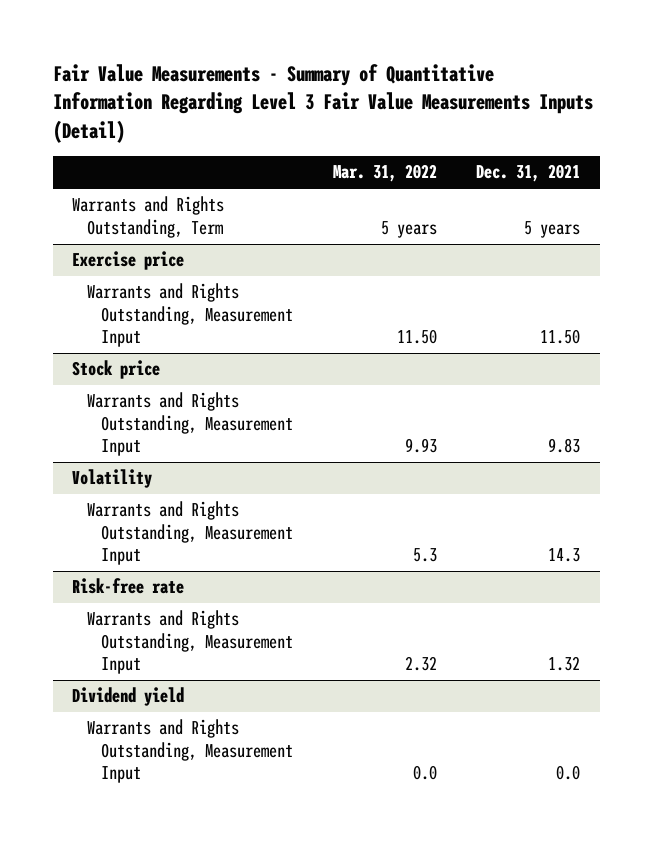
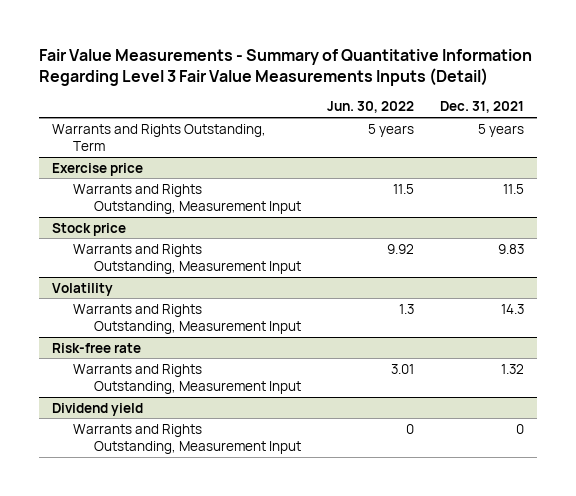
[332,164,437,183] Mar. 31, 2022 -> none
none -> [327,101,415,114] Jun. 30, 2022
[540,329,581,345] 11.50 -> [502,183,524,194] 11.5
[556,765,581,781] 0.0 -> [515,423,524,434] 0

